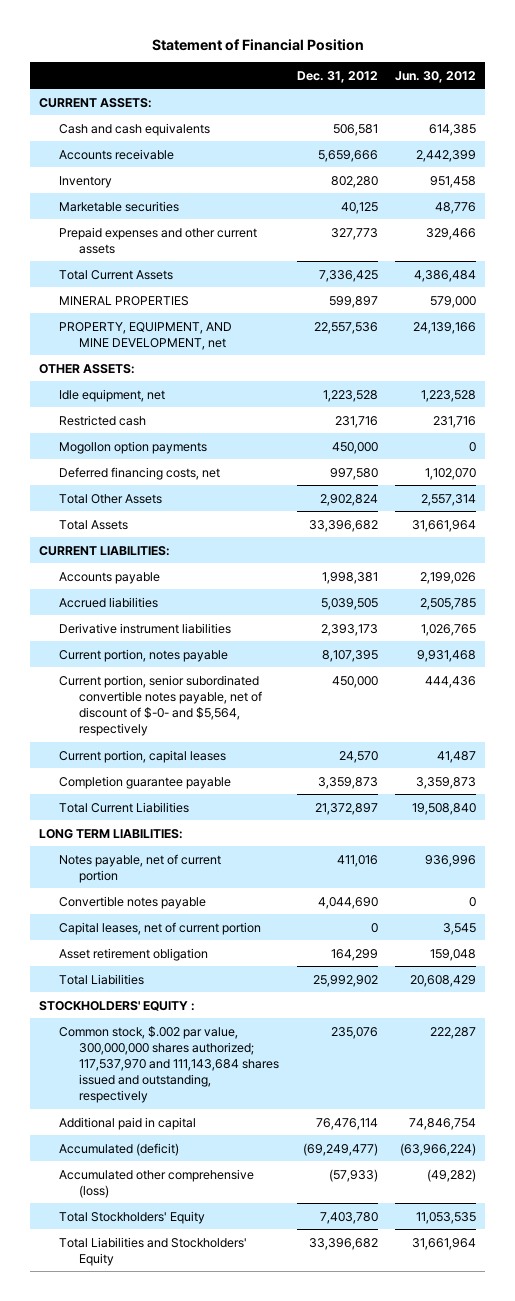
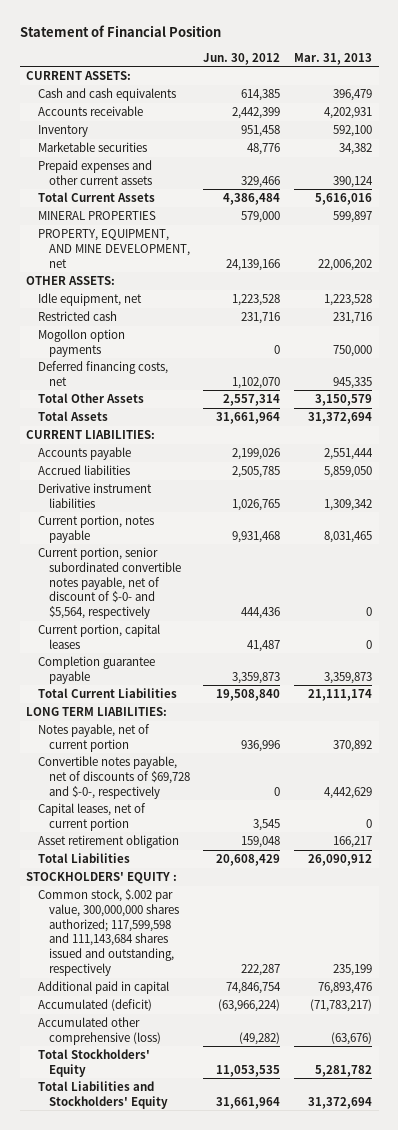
[296,70,378,83] Dec. 31, 2012 -> none
none -> [293,52,372,65] Mar. 31, 2013
[58,895,206,909] Convertible notes payable -> [37,755,190,799] Convertible notes payable, net of discounts of $69,728 and $-0-, respectively
[58,1025,280,1104] Common stock, $.002 par value, 300,000,000 shares authorized; 117,537,970 and 111,143,684 shares issued and outstanding, respectively -> [37,888,179,976] Common stock, $.002 par value, 300,000,000 shares authorized; 117,599,598 and 111,143,684 shares issued and outstanding, respectively

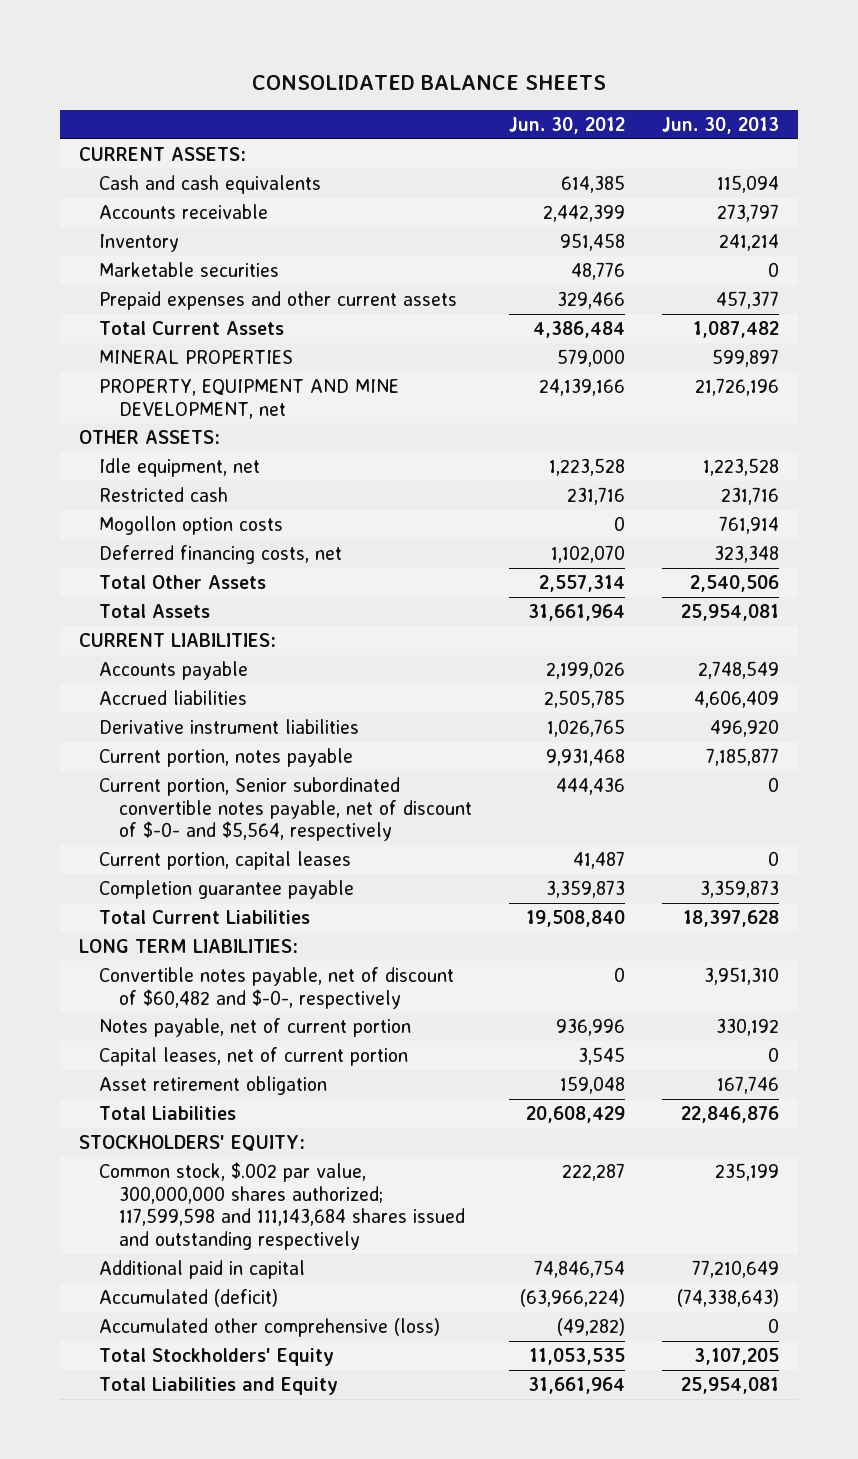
[19,25,221,38] Statement of Financial Position -> [252,75,607,91] CONSOLIDATED BALANCE SHEETS
[293,52,372,65] Mar. 31, 2013 -> none
none -> [662,116,780,134] Jun. 30, 2013
[37,228,190,268] PROPERTY, EQUIPMENT, AND MINE DEVELOPMENT, net -> [99,378,400,419] PROPERTY, EQUIPMENT AND MINE DEVELOPMENT, net
[37,328,125,357] Mogollon option payments -> [99,515,284,535] Mogollon option costs
[37,546,181,620] Current portion, senior subordinated convertible notes payable, net of discount of $-0- and $5,564, respectively -> [99,776,473,842] Current portion, Senior subordinated convertible notes payable, net of discount of $-0- and $5,564, respectively
none -> [99,966,455,1009] Convertible notes payable, net of discount of $60,482 and $-0-, respectively
[37,755,190,799] Convertible notes payable, net of discounts of $69,728 and $-0-, respectively -> none
[26,871,178,884] STOCKHOLDERS' EQUITY : -> [78,1134,305,1151] STOCKHOLDERS' EQUITY:
[37,888,179,976] Common stock, $.002 par value, 300,000,000 shares authorized; 117,599,598 and 111,143,684 shares issued and outstanding, respectively -> [99,1161,466,1250] Common stock, $.002 par value, 300,000,000 shares authorized; 117,599,598 and 111,143,684 shares issued and outstanding respectively
[37,1080,168,1109] Total Liabilities and Stockholders' Equity -> [99,1376,339,1395] Total Liabilities and Equity

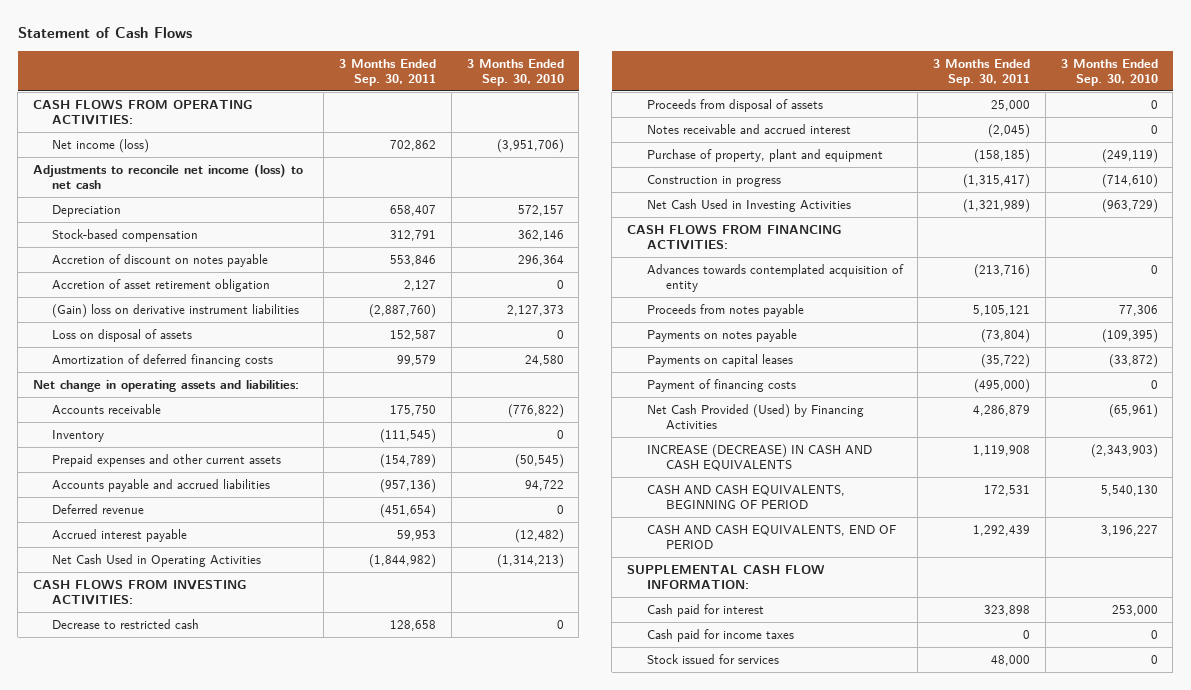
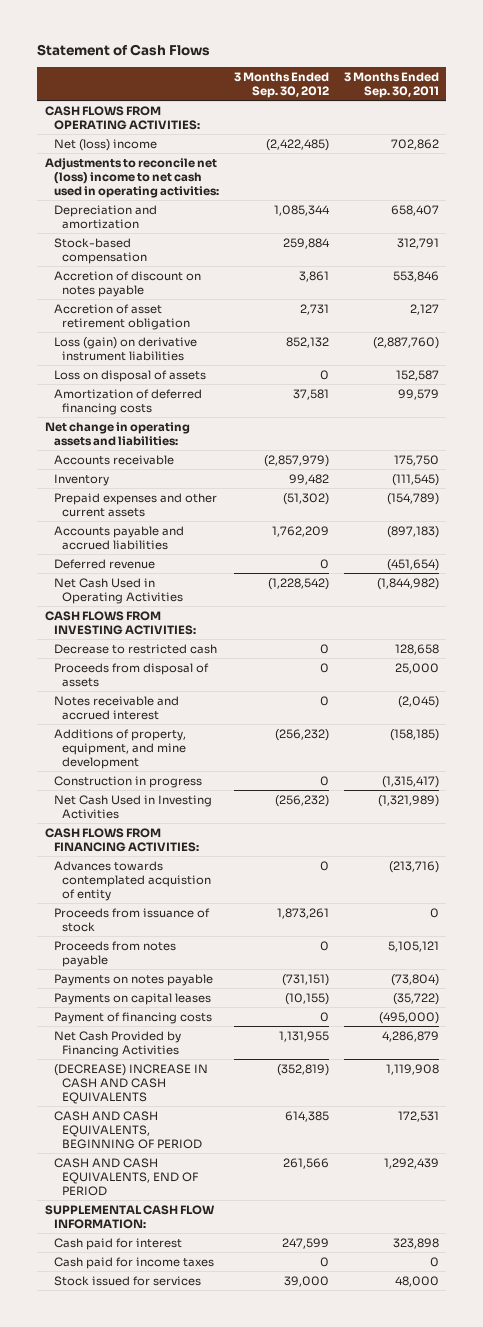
[466,58,564,86] 3 Months Ended Sep. 30, 2010 -> none
none -> [233,71,329,99] 3 Months Ended Sep. 30, 2012
[52,138,150,153] Net income (loss) -> [53,138,157,151] Net (loss) income
[32,163,303,189] Adjustments to reconcile net income (loss) to net cash -> [44,157,219,199] Adjustments to reconcile net (loss) income to net cash used in operating activities:
[52,204,122,217] Depreciation -> [53,204,157,229] Depreciation and amortization
[52,303,300,318] (Gain) loss on derivative instrument liabilities -> [53,336,197,361] Loss (gain) on derivative instrument liabilities
[380,478,437,493] (957,136) -> [386,525,439,538] (897,183)
[52,528,188,542] Accrued interest payable -> none
[646,148,883,162] Purchase of property, plant and equipment -> [53,728,187,770] Additions of property, equipment, and mine development
[646,263,904,292] Advances towards contemplated acquisition of entity -> [53,860,212,902] Advances towards contemplated acquistion of entity
none -> [53,907,210,932] Proceeds from issuance of stock
[646,403,864,429] Net Cash Provided (Used) by Financing Activities -> [53,1030,181,1057] Net Cash Provided by Financing Activities
[646,443,872,471] INCREASE (DECREASE) IN CASH AND CASH EQUIVALENTS -> [53,1063,208,1105] (DECREASE) INCREASE IN CASH AND CASH EQUIVALENTS

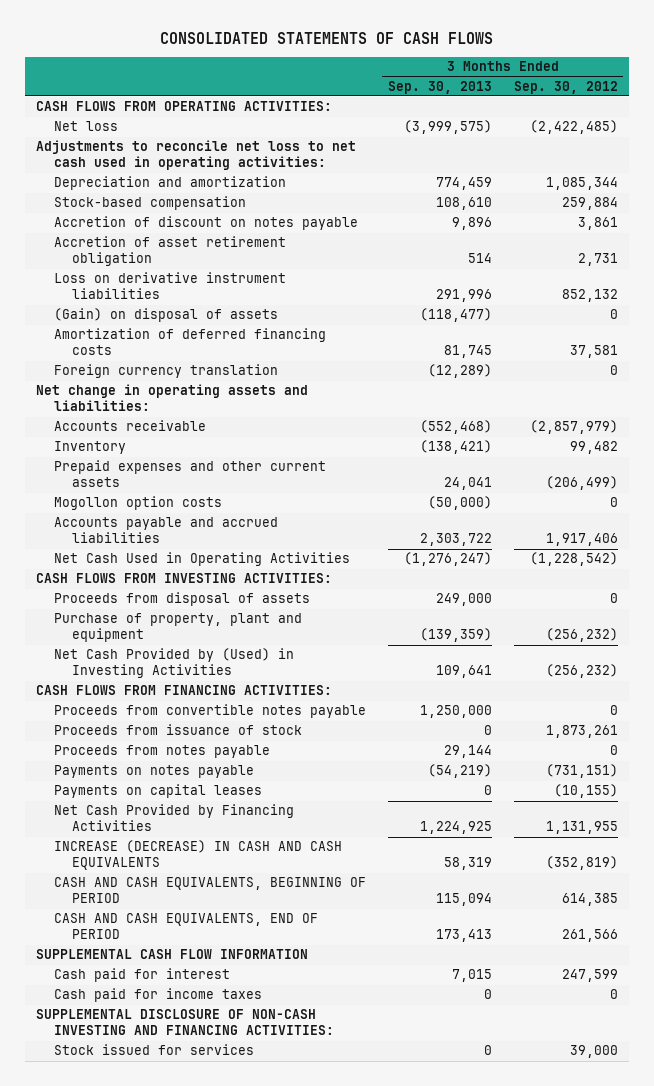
[37,44,211,57] Statement of Cash Flows -> [159,32,493,45] CONSOLIDATED STATEMENTS OF CASH FLOWS
[343,71,439,99] 3 Months Ended Sep. 30, 2011 -> none
none -> [387,80,492,94] Sep. 30, 2013
[53,138,157,151] Net (loss) income -> [54,121,119,132] Net loss
[44,157,219,199] Adjustments to reconcile net (loss) income to net cash used in operating activities: -> [35,140,356,171] Adjustments to reconcile net loss to net cash used in operating activities:
[53,336,197,361] Loss (gain) on derivative instrument liabilities -> [54,272,287,300] Loss on derivative instrument liabilities
[53,369,206,382] Loss on disposal of assets -> [54,308,279,323] (Gain) on disposal of assets
none -> [54,364,279,379] Foreign currency translation
[53,558,155,569] Deferred revenue -> none
[282,492,329,505] (51,302) -> [545,476,618,491] (206,499)
none -> [54,496,223,511] Mogollon option costs
[271,525,329,537] 1,762,209 -> [545,533,618,547] 1,917,406
[53,643,217,654] Decrease to restricted cash -> none
[53,695,179,720] Notes receivable and accrued interest -> none
[53,775,202,788] Construction in progress -> none
[53,728,187,770] Additions of property, equipment, and mine development -> [54,613,303,643] Purchase of property, plant and equipment
[53,794,212,819] Net Cash Used in Investing Activities -> [54,648,295,679] Net Cash Provided by (Used) in Investing Activities
[53,860,212,902] Advances towards contemplated acquistion of entity -> none
none -> [54,704,367,719] Proceeds from convertible notes payable
[53,1011,212,1024] Payment of financing costs -> none
[53,1063,208,1105] (DECREASE) INCREASE IN CASH AND CASH EQUIVALENTS -> [54,840,343,871] INCREASE (DECREASE) IN CASH AND CASH EQUIVALENTS
[44,1204,215,1229] SUPPLEMENTAL CASH FLOW INFORMATION: -> [35,949,308,960] SUPPLEMENTAL CASH FLOW INFORMATION
none -> [35,1009,335,1036] SUPPLEMENTAL DISCLOSURE OF NON-CASH INVESTING AND FINANCING ACTIVITIES:

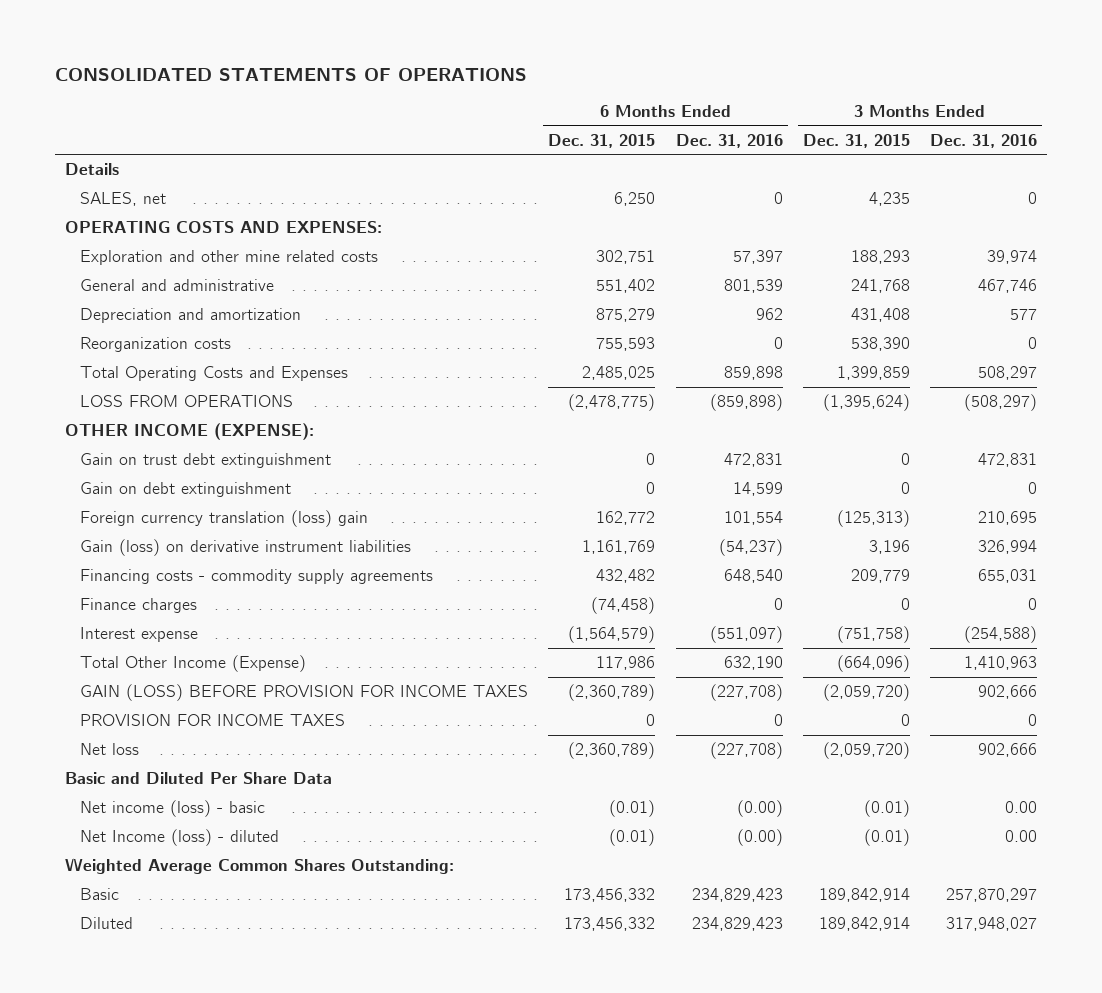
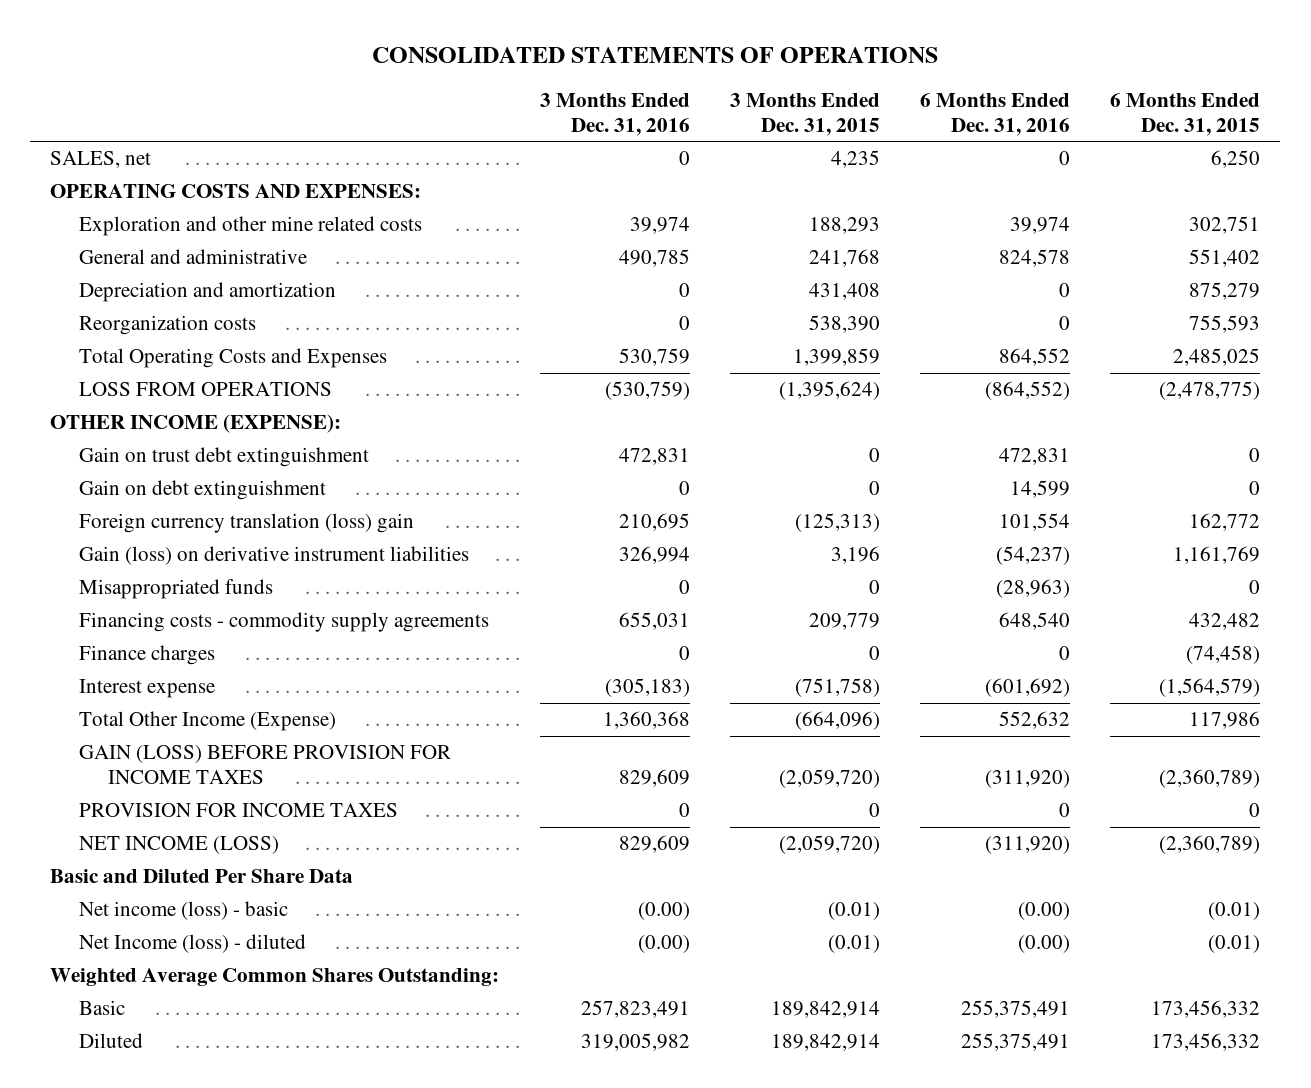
[65,163,120,176] Details -> none
[732,250,783,265] 57,397 -> [1009,217,1070,235] 39,974
[723,279,783,294] 801,539 -> [998,249,1070,268] 824,578
[978,279,1038,294] 467,746 -> [618,249,690,268] 490,785
[755,308,783,321] 962 -> [1058,283,1070,298] 0
[1010,309,1038,321] 577 -> [678,283,690,298] 0
[723,366,783,381] 859,898 -> [998,348,1070,367] 864,552
[978,366,1038,381] 508,297 -> [618,348,690,367] 530,759
[709,394,783,412] (859,898) -> [984,381,1070,401] (864,552)
[964,394,1038,412] (508,297) -> [604,381,690,401] (530,759)
none -> [79,579,274,600] Misappropriated funds
[709,626,783,644] (551,097) -> [984,678,1070,698] (601,692)
[964,626,1038,644] (254,588) -> [604,678,690,698] (305,183)
[723,656,783,671] 632,190 -> [998,711,1070,730] 552,632
[964,656,1038,671] 1,410,963 -> [602,711,690,730] 1,360,368
[709,684,783,702] (227,708) -> [984,770,1070,789] (311,920)
[978,685,1038,700] 902,666 -> [618,769,690,788] 829,609
[80,743,140,756] Net loss -> [79,836,280,855] NET INCOME (LOSS)
[709,742,783,760] (227,708) -> [984,836,1070,855] (311,920)
[978,743,1038,758] 902,666 -> [618,835,690,854] 829,609
[1005,801,1038,814] 0.00 -> [637,902,690,921] (0.00)
[1005,830,1038,843] 0.00 -> [637,935,690,954] (0.00)
[691,888,783,903] 234,829,423 -> [960,1000,1070,1019] 255,375,491
[946,888,1038,903] 257,870,297 -> [580,1000,690,1019] 257,823,491
[691,917,783,932] 234,829,423 -> [960,1033,1070,1052] 255,375,491
[946,917,1038,932] 317,948,027 -> [580,1033,690,1052] 319,005,982

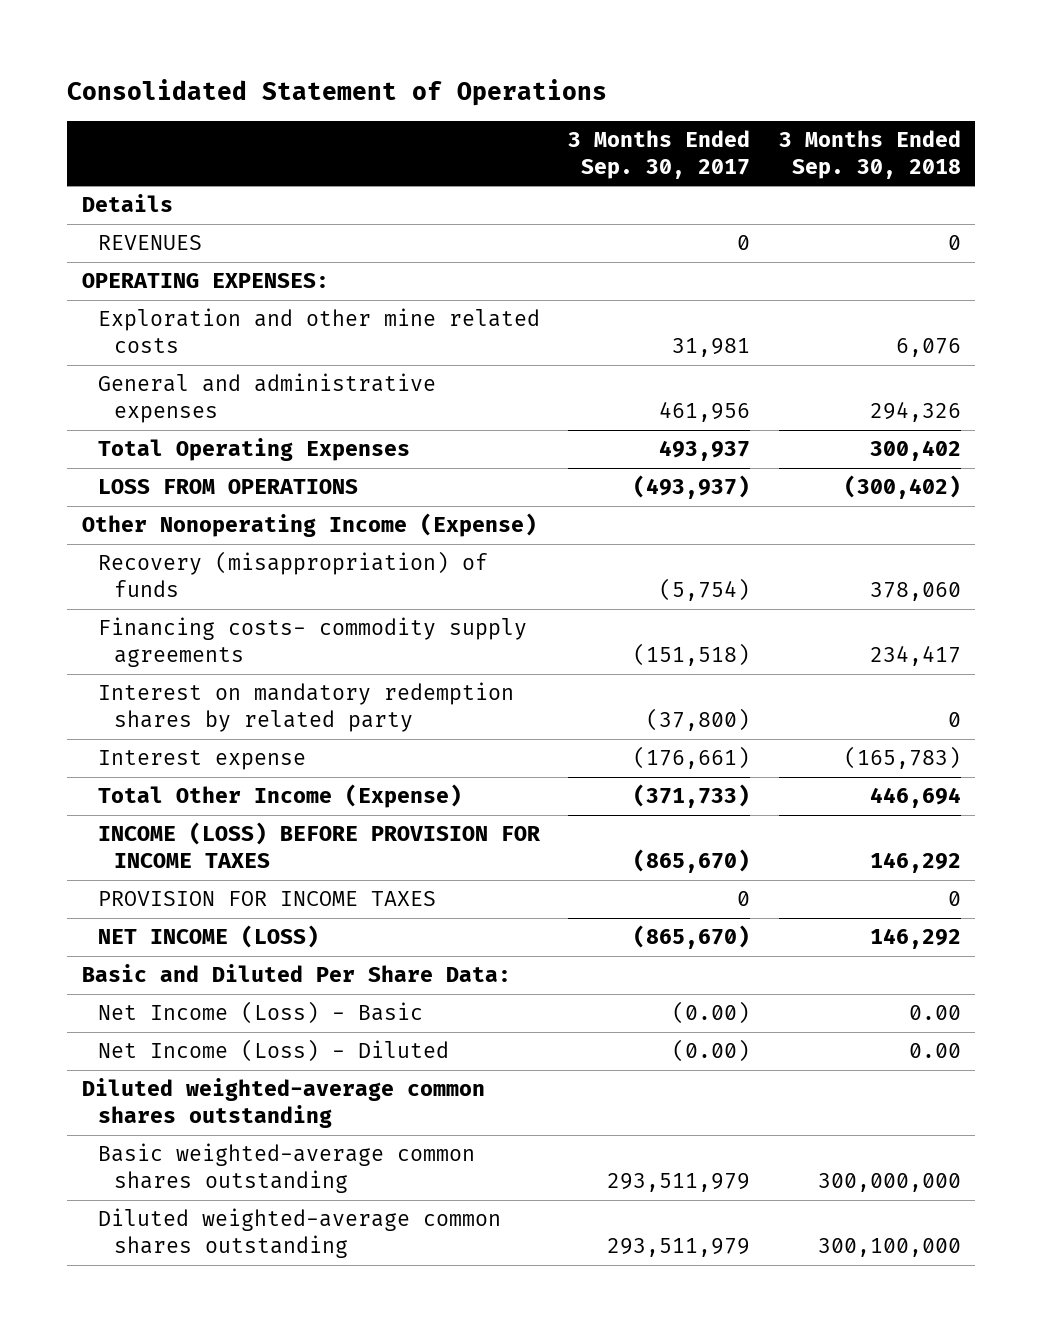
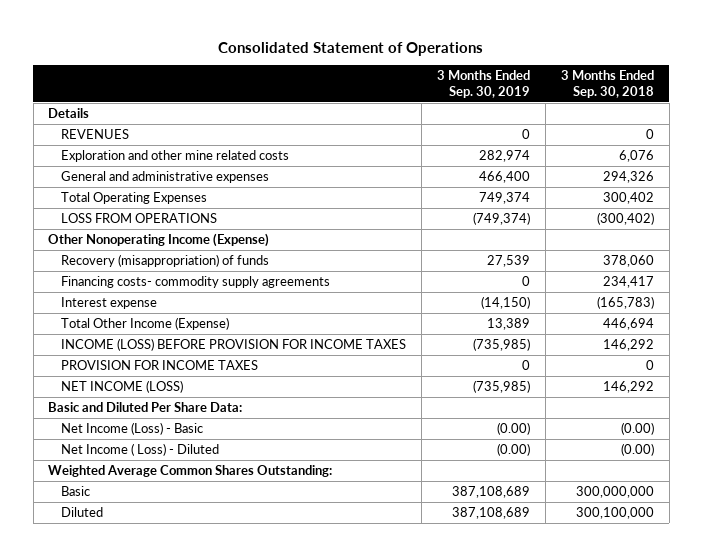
[568,129,751,179] 3 Months Ended Sep. 30, 2017 -> none
none -> [437,70,531,98] 3 Months Ended Sep. 30, 2019
[81,273,329,289] OPERATING EXPENSES: -> none
[97,682,514,732] Interest on mandatory redemption shares by related party -> none
[97,1143,475,1193] Basic weighted-average common shares outstanding -> none
[908,1005,961,1021] 0.00 -> [620,422,654,436] (0.00)
[97,1039,449,1063] Net Income (Loss) - Diluted -> [61,443,220,457] Net Income ( Loss) - Diluted
[908,1043,961,1059] 0.00 -> [620,443,654,457] (0.00)
[81,1078,485,1128] Diluted weighted-average common shares outstanding -> [48,465,333,478] Weighted Average Common Shares Outstanding:
none -> [61,486,91,497] Basic
[97,1208,501,1258] Diluted weighted-average common shares outstanding -> [61,507,104,518] Diluted

